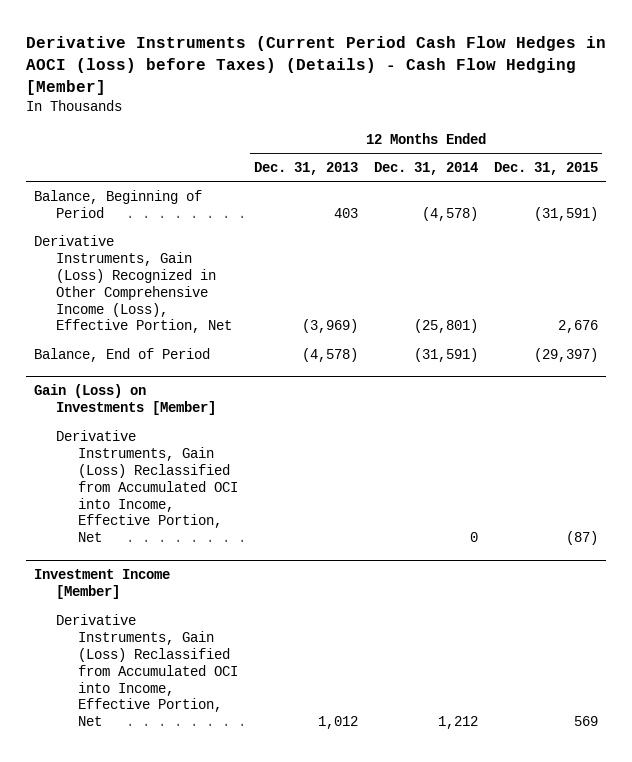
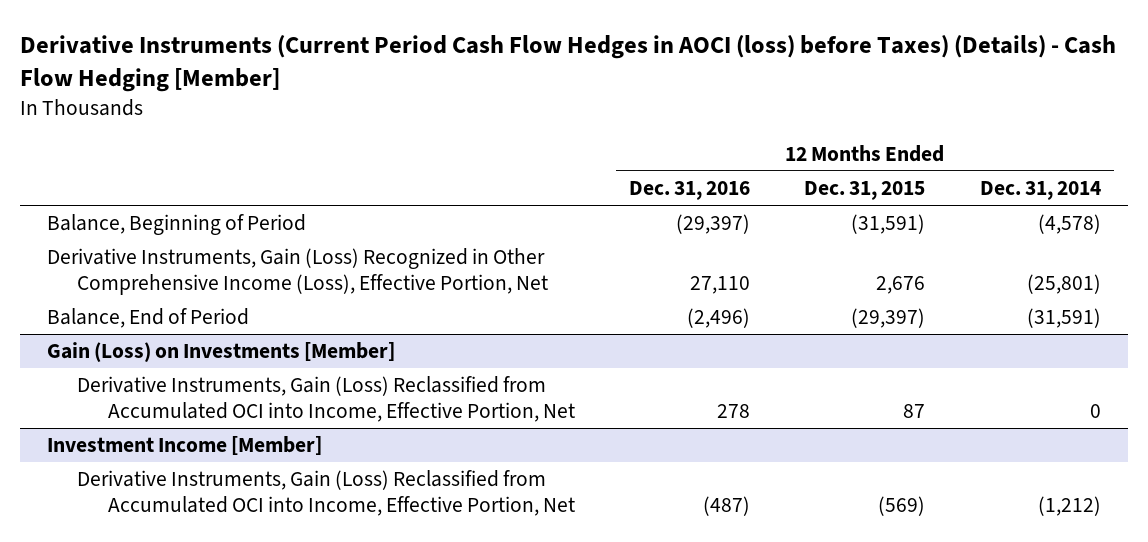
[254,161,359,175] Dec. 31, 2013 -> none
none -> [629,181,751,201] Dec. 31, 2016
[566,531,599,546] (87) -> [903,404,926,419] 87
[438,716,479,730] 1,212 -> [1037,496,1101,517] (1,212)
[574,716,599,727] 569 -> [878,496,926,517] (569)

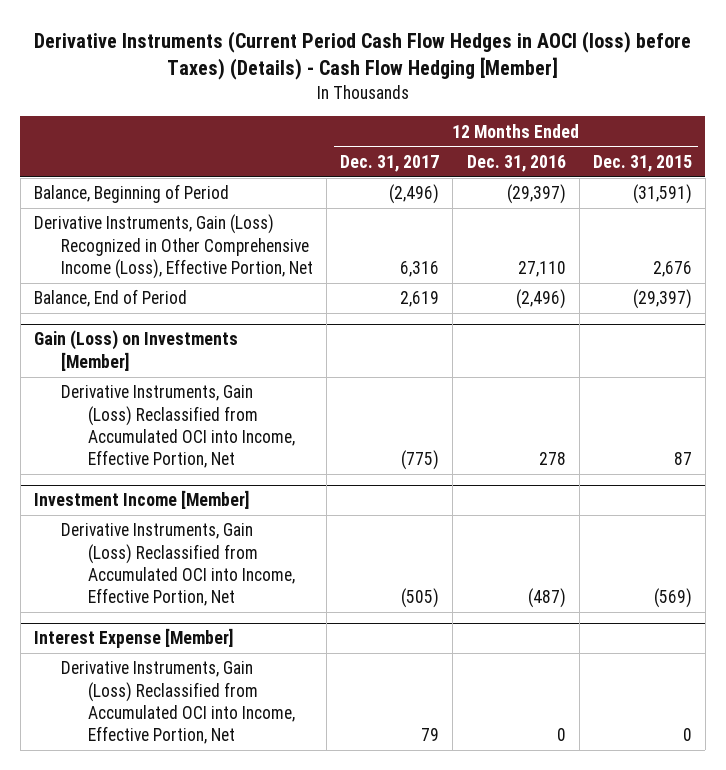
[979,181,1101,201] Dec. 31, 2014 -> none
none -> [340,154,440,172] Dec. 31, 2017
none -> [34,628,234,649] Interest Expense [Member]
none -> [61,661,296,745] Derivative Instruments, Gain (Loss) Reclassified from Accumulated OCI into Income, Effective Portion, Net

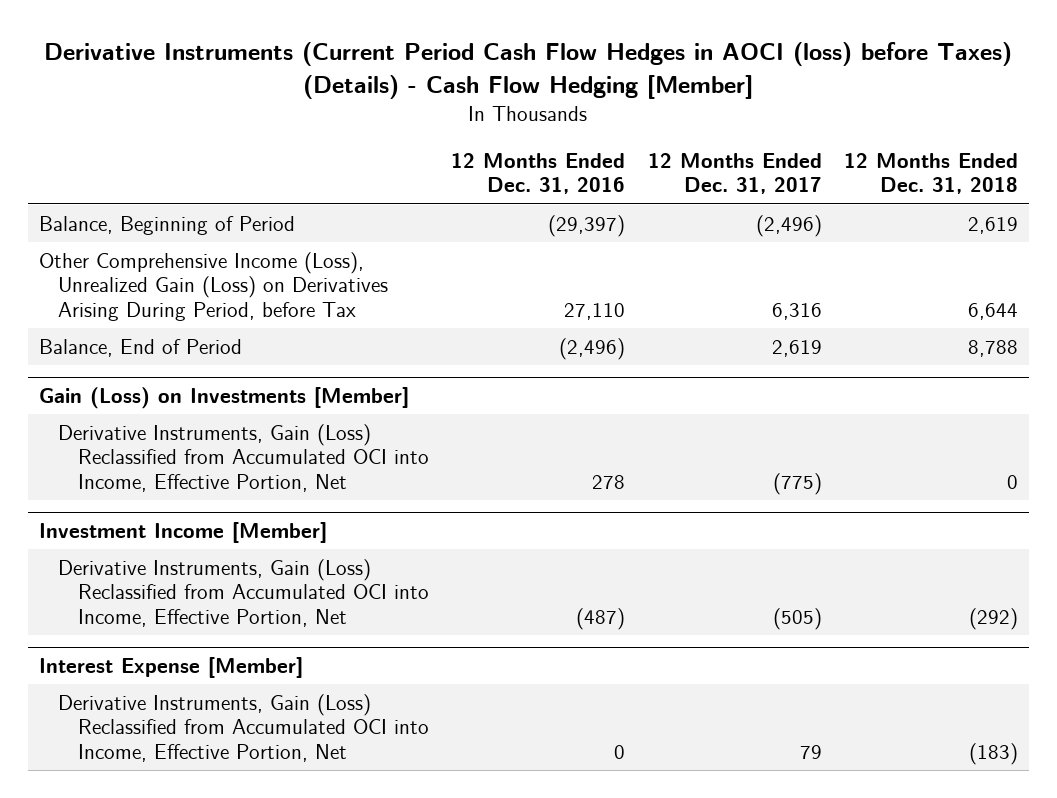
[592,154,692,172] Dec. 31, 2015 -> none
none -> [843,152,1018,195] 12 Months Ended Dec. 31, 2018
[34,214,314,280] Derivative Instruments, Gain (Loss) Recognized in Other Comprehensive Income (Loss), Effective Portion, Net -> [38,251,389,321] Other Comprehensive Income (Loss), Unrealized Gain (Loss) on Derivatives Arising During Period, before Tax

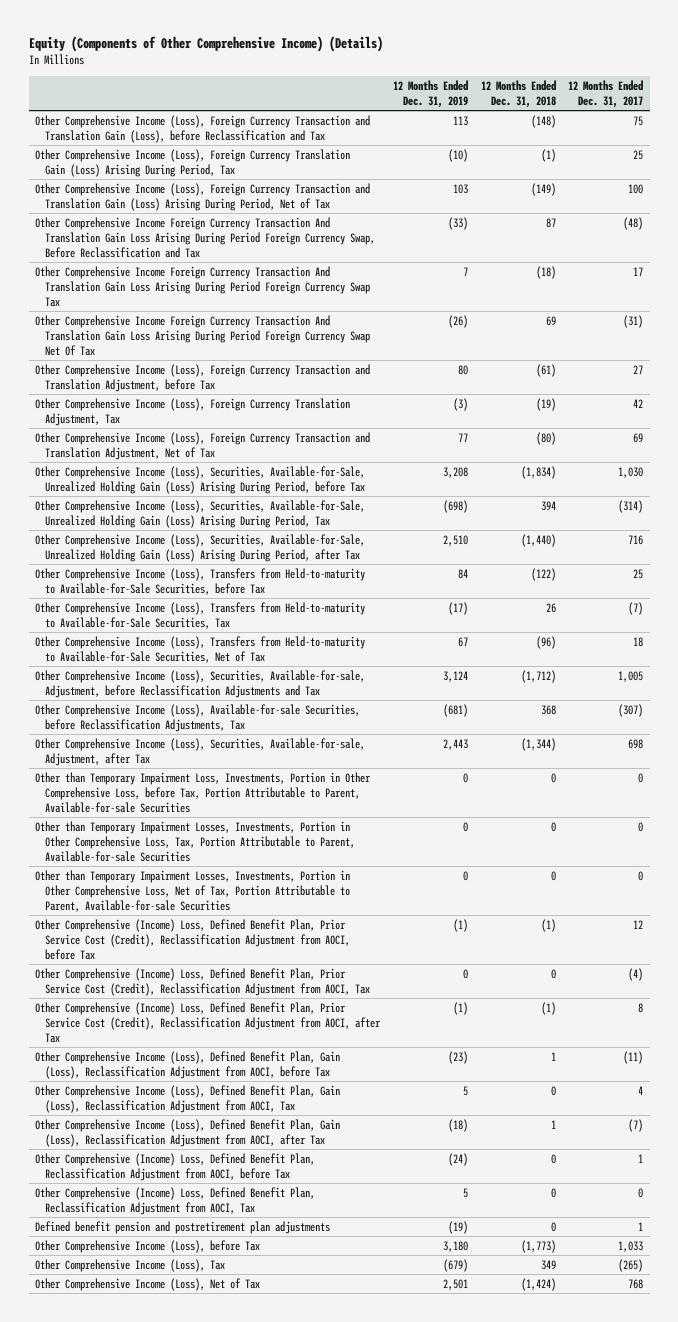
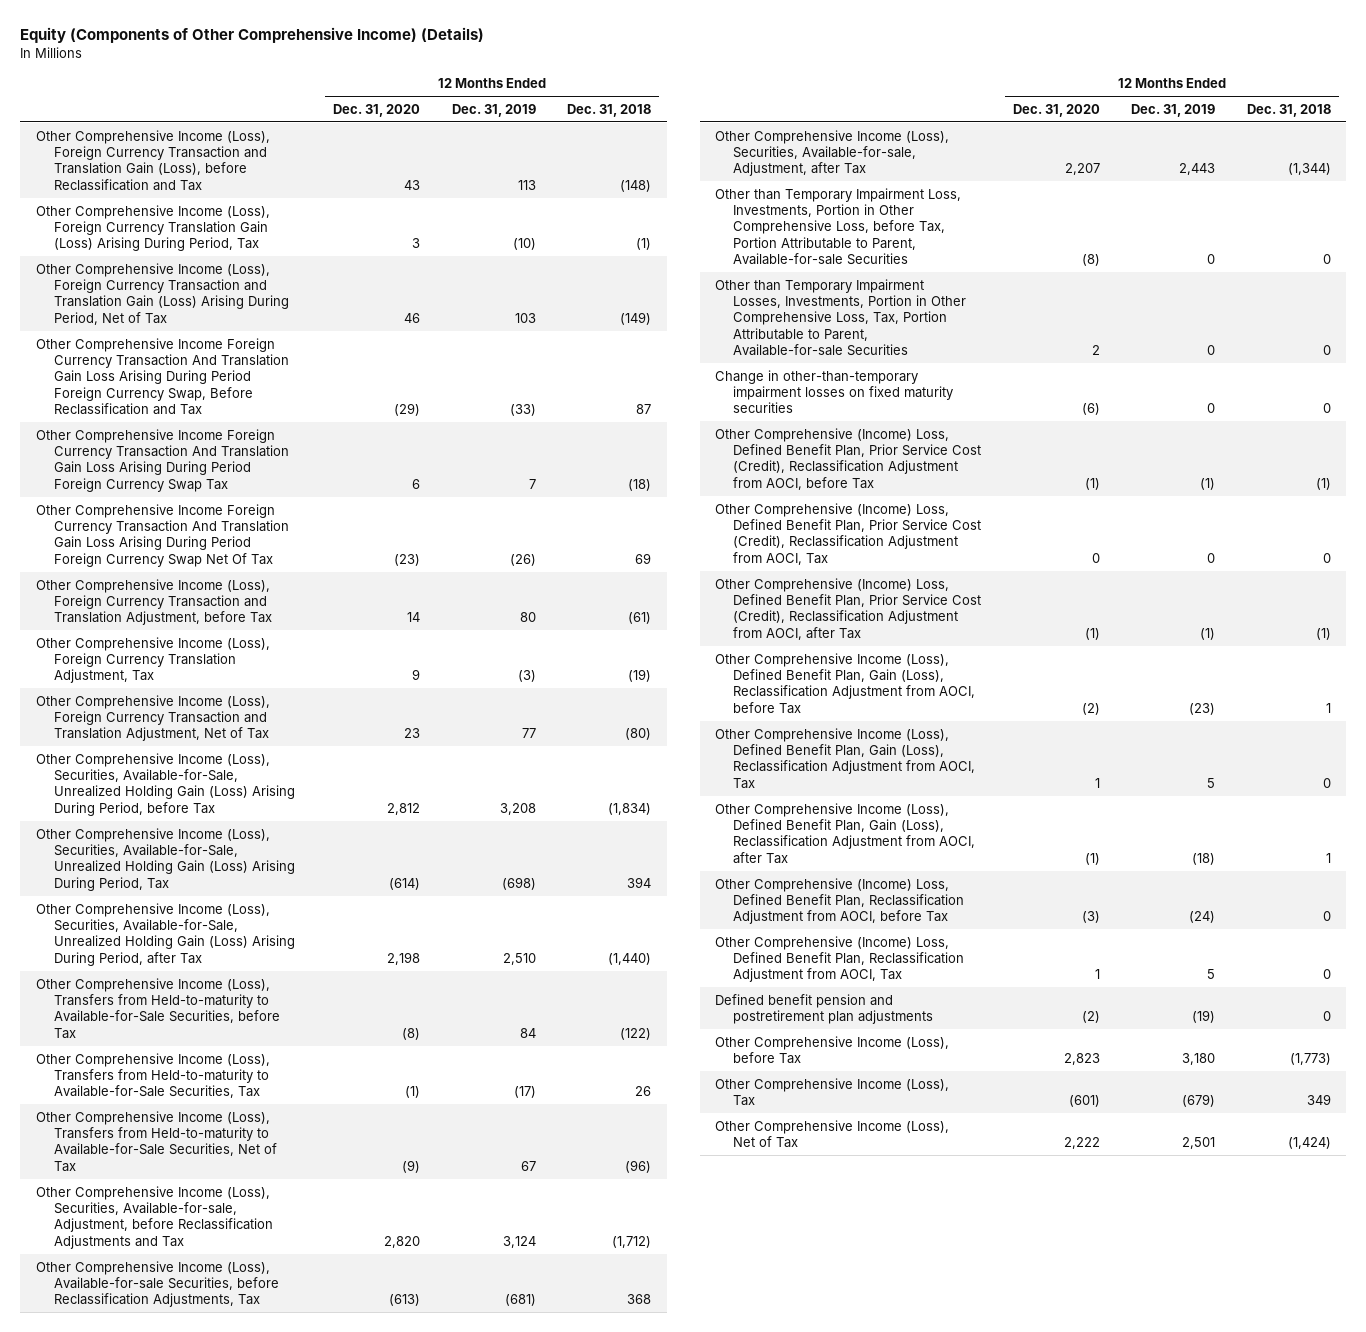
[568,79,644,109] 12 Months Ended Dec. 31, 2017 -> none
none -> [333,103,421,117] Dec. 31, 2020
[34,869,351,912] Other than Temporary Impairment Losses, Investments, Portion in Other Comprehensive Loss, Net of Tax, Portion Attributable to Parent, Available-for-sale Securities -> [715,369,954,414] Change in other-than-temporary impairment losses on fixed maturity securities

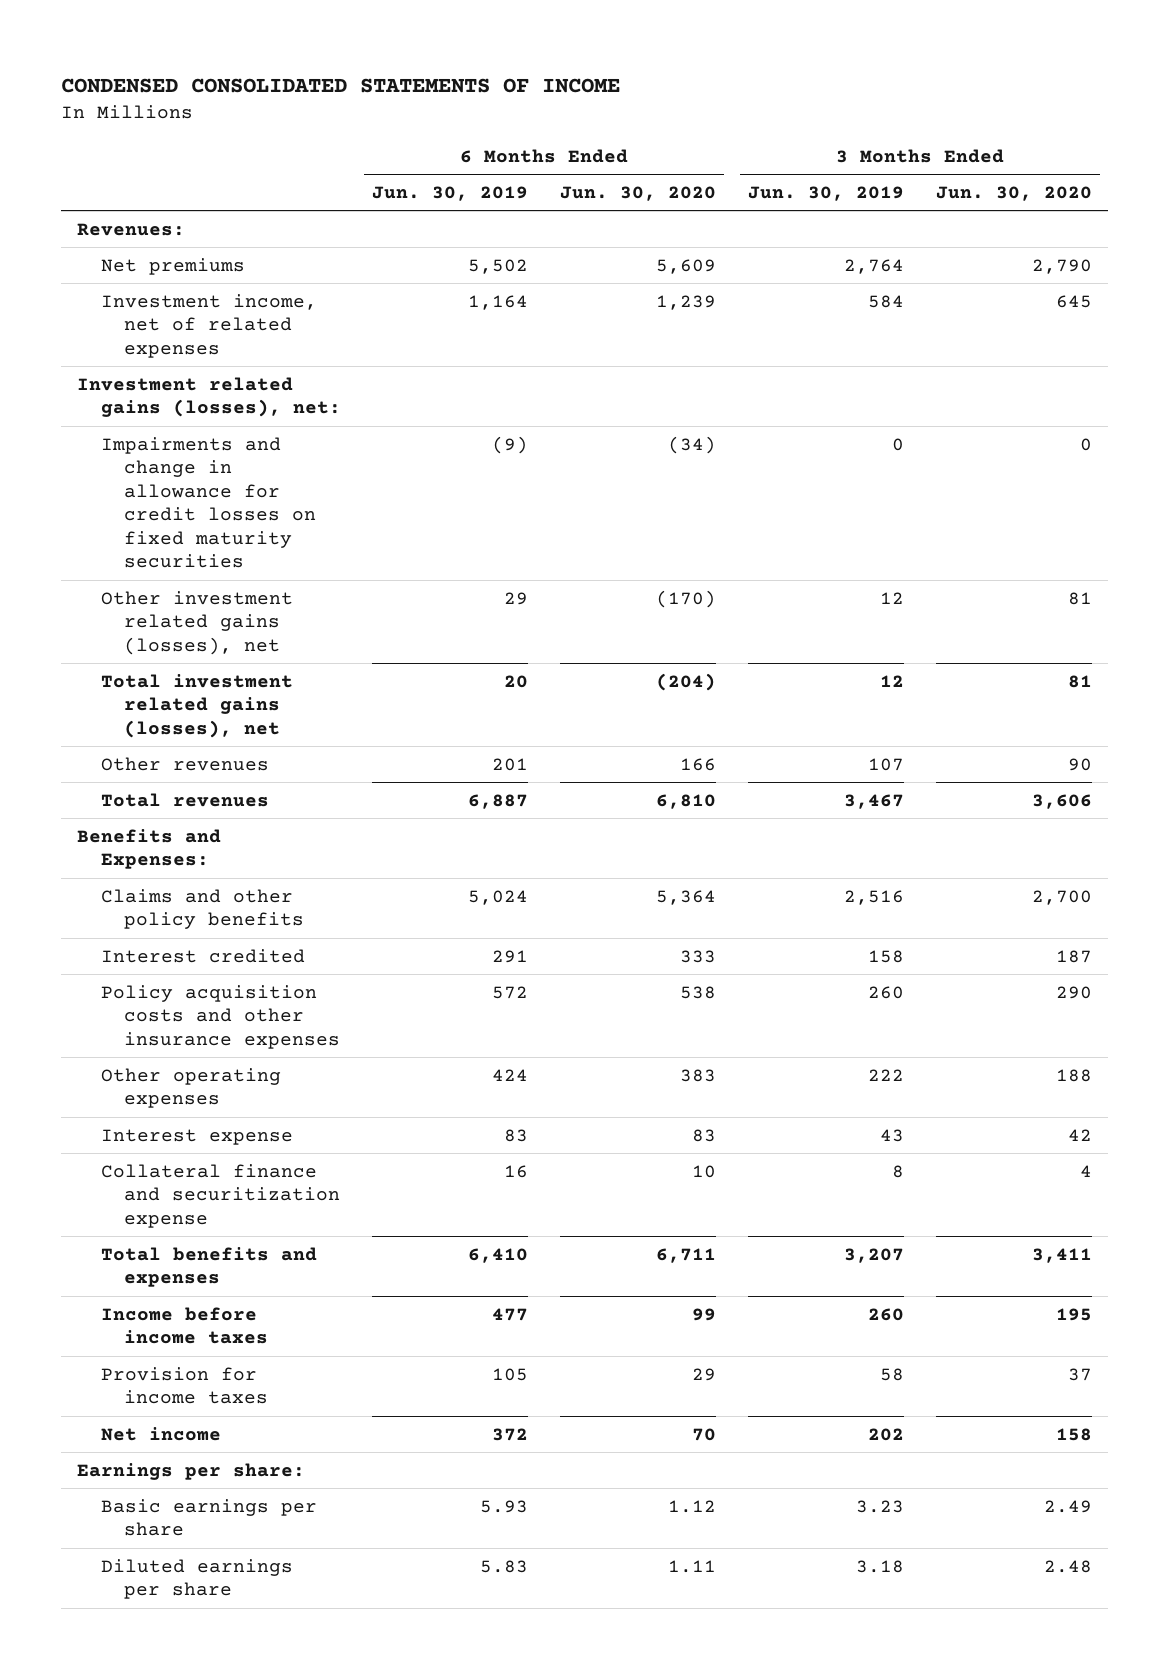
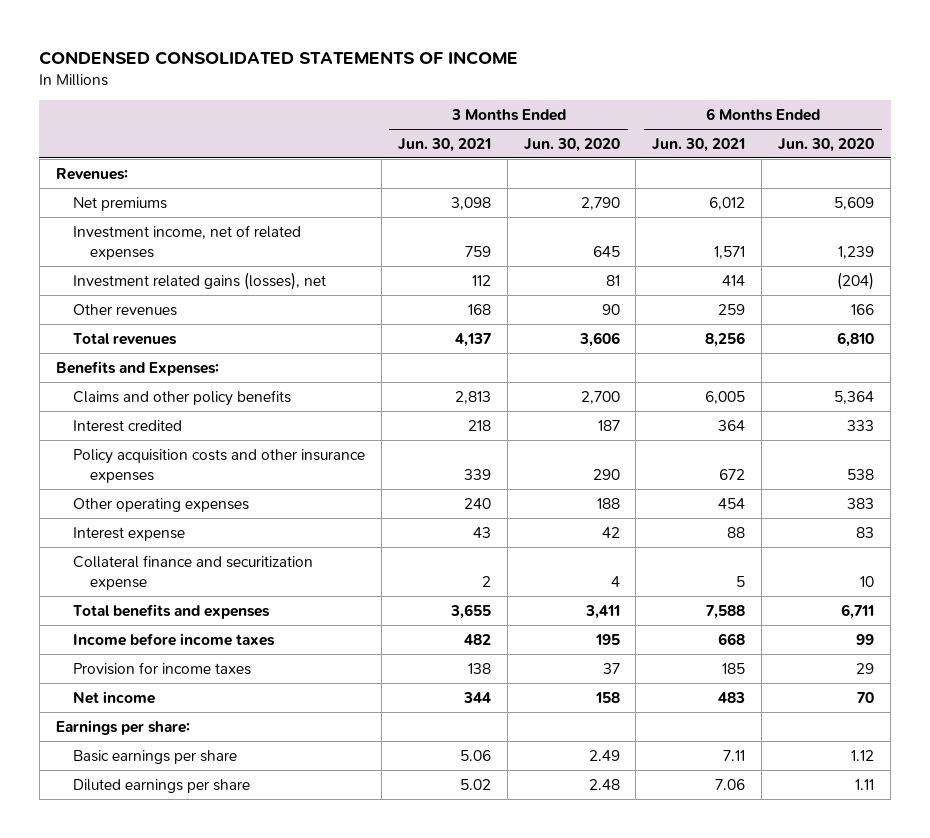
[372,185,529,201] Jun. 30, 2019 -> none
[748,185,905,201] Jun. 30, 2019 -> none
none -> [397,137,491,152] Jun. 30, 2021
none -> [652,137,746,152] Jun. 30, 2021
[77,376,341,418] Investment related gains (losses), net: -> none
[100,436,316,569] Impairments and change in allowance for credit losses on fixed maturity securities -> none
[100,590,293,655] Other investment related gains (losses), net -> none
[100,673,293,738] Total investment related gains (losses), net -> [72,271,326,290] Investment related gains (losses), net

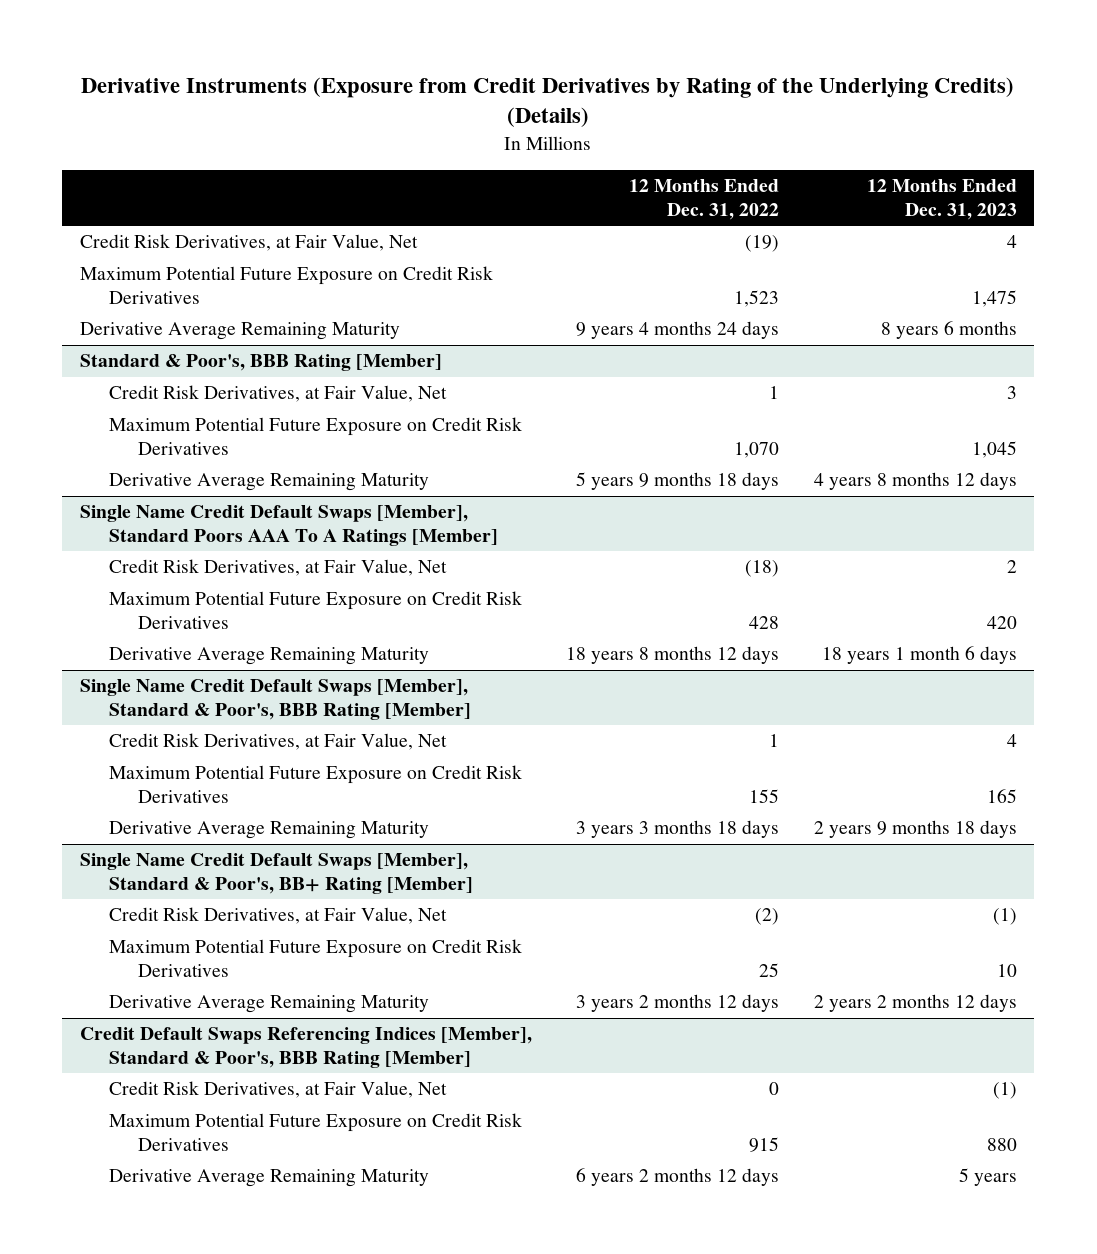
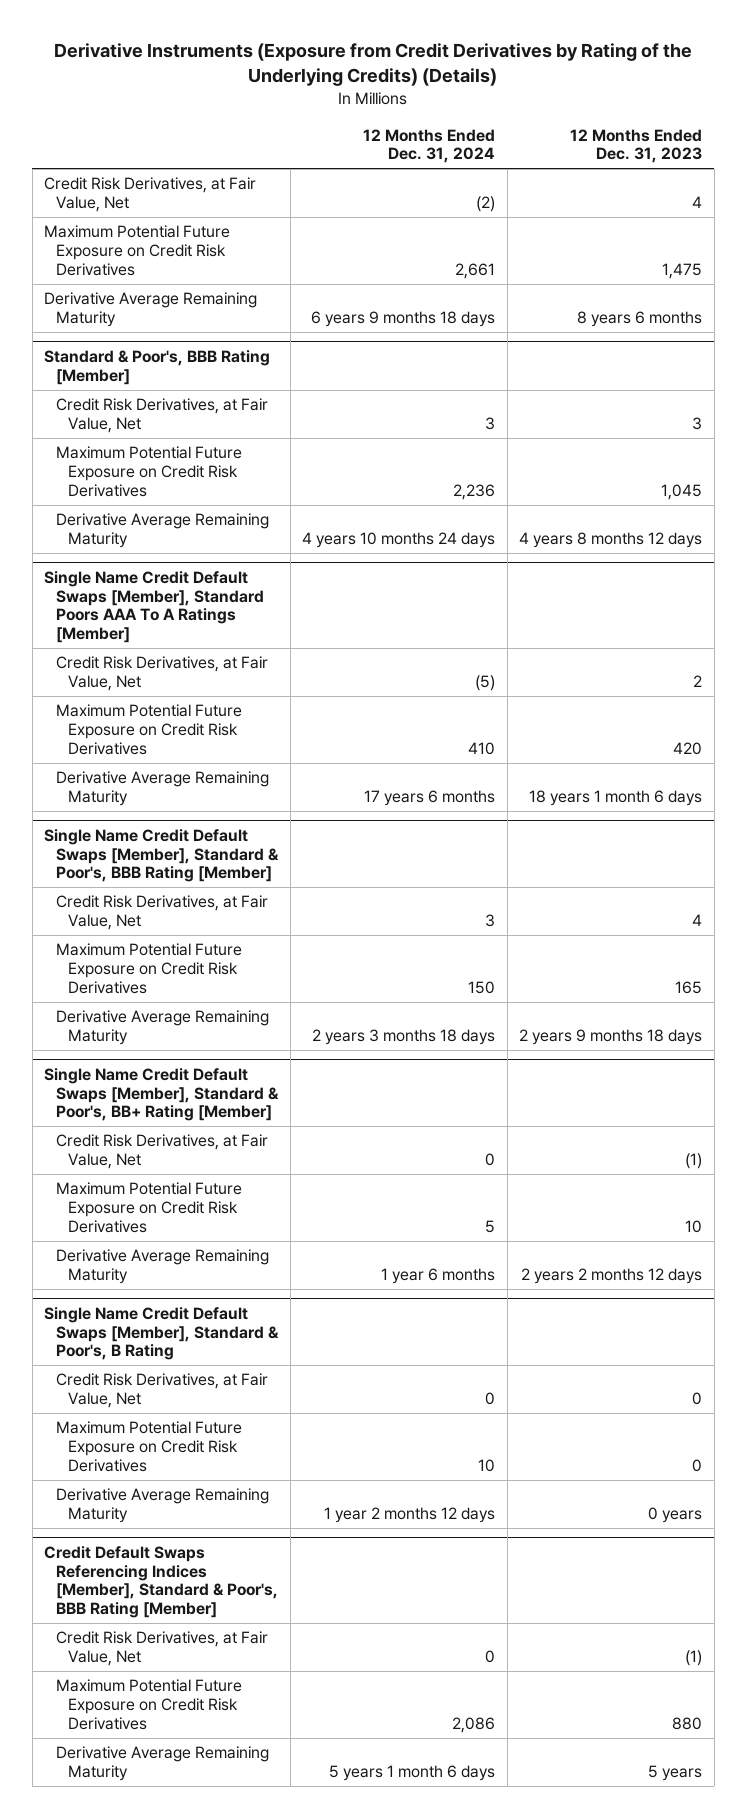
[629,179,780,220] 12 Months Ended Dec. 31, 2022 -> none
none -> [363,128,496,164] 12 Months Ended Dec. 31, 2024
none -> [44,1306,280,1361] Single Name Credit Default Swaps [Member], Standard & Poor's, B Rating
none -> [56,1373,269,1409] Credit Risk Derivatives, at Fair Value, Net
none -> [56,1421,243,1472] Maximum Potential Future Exposure on Credit Risk Derivatives
none -> [56,1488,270,1524] Derivative Average Remaining Maturity

